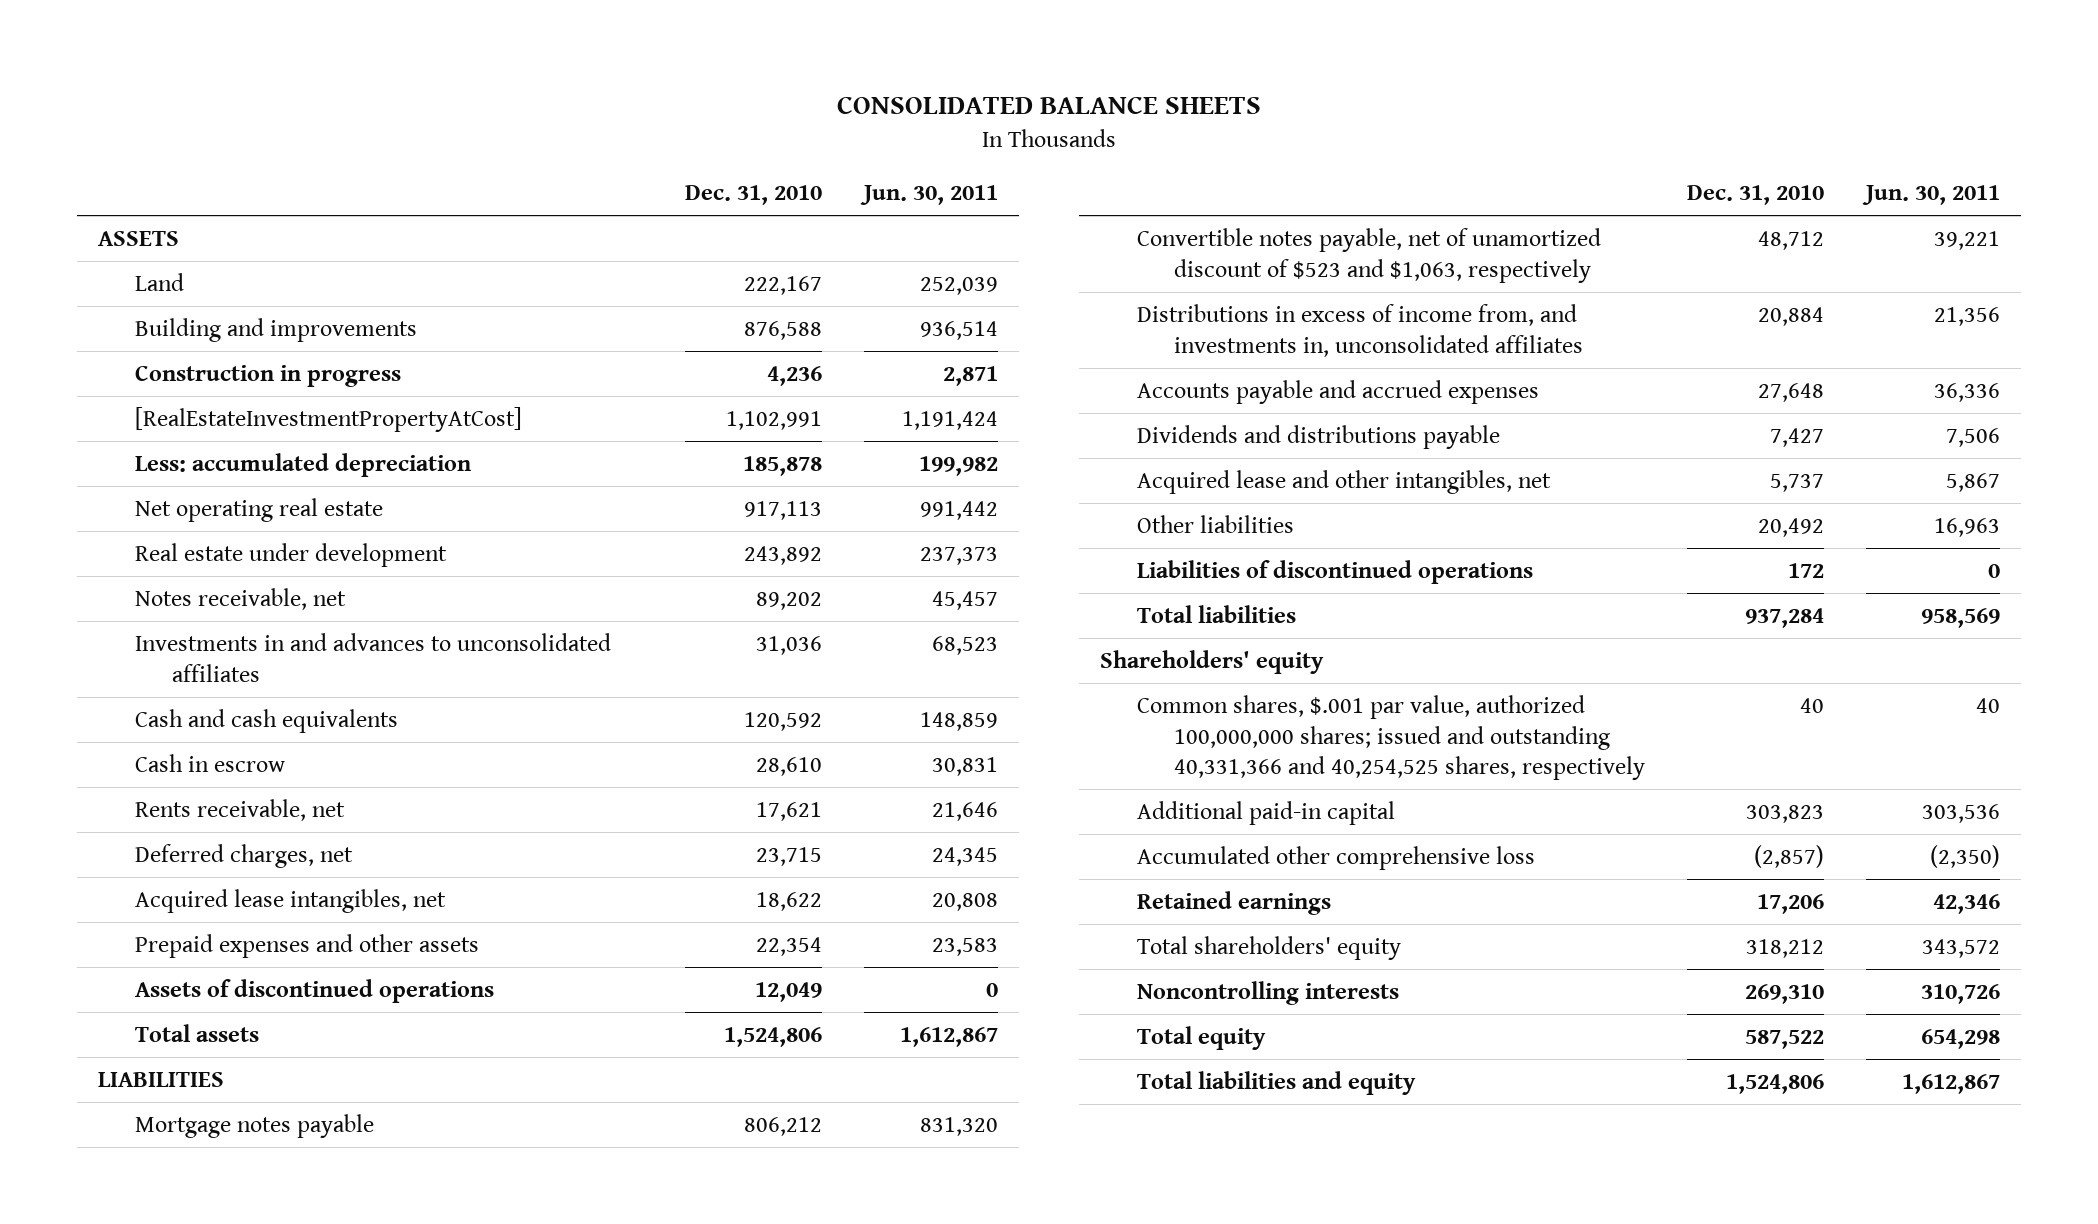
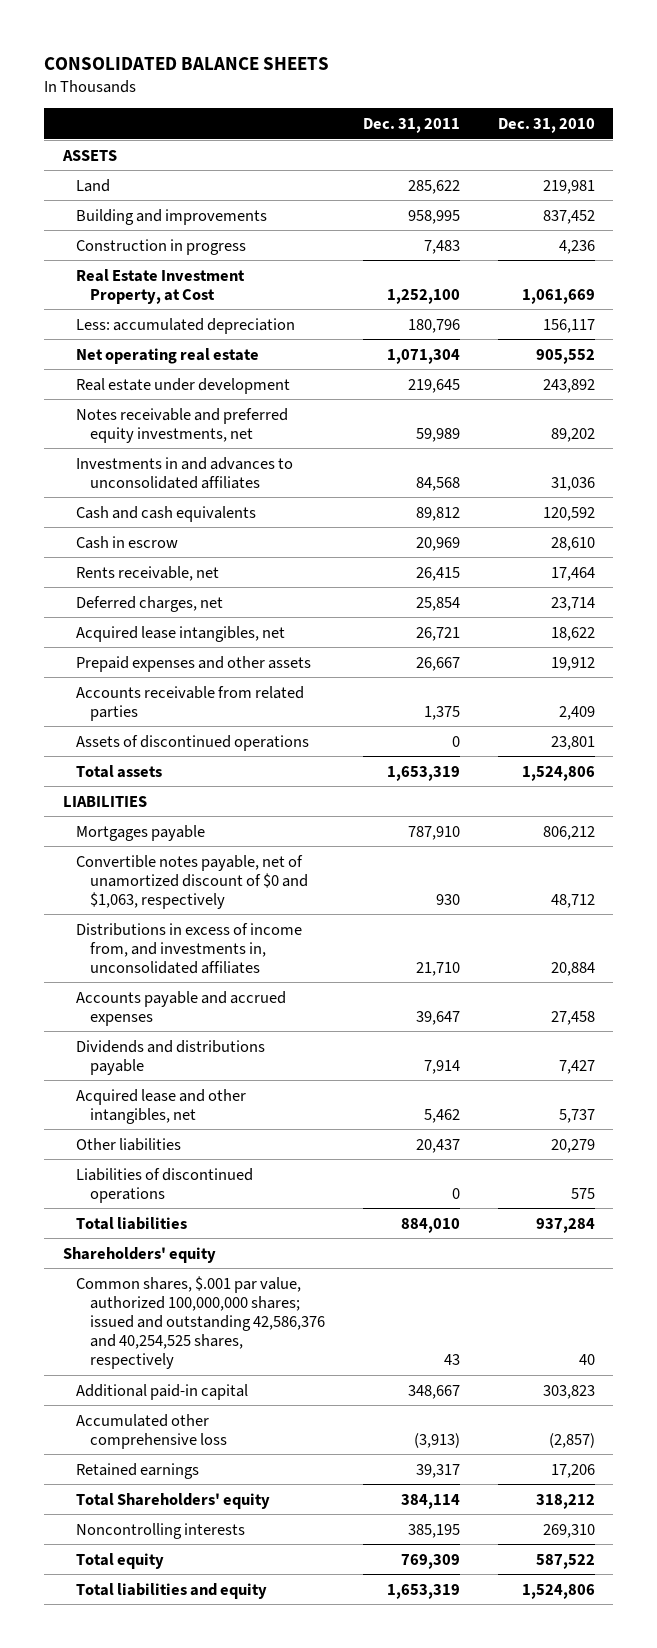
[860,185,999,206] Jun. 30, 2011 -> none
none -> [362,117,460,133] Dec. 31, 2011
[744,275,823,295] 222,167 -> [542,179,595,194] 219,981
[744,320,823,340] 876,588 -> [542,209,595,224] 837,452
[135,406,523,432] [RealEstateInvestmentPropertyAtCost] -> none
none -> [76,268,246,304] Real Estate Investment Property, at Cost
[743,455,823,476] 185,878 -> [542,318,595,333] 156,117
[744,500,823,520] 917,113 -> [535,348,595,364] 905,552
[135,587,347,610] Notes receivable, net -> [76,407,289,443] Notes receivable and preferred equity investments, net
[756,801,823,821] 17,621 -> [550,566,595,581] 17,464
[756,846,823,866] 23,715 -> [550,596,595,611] 23,714
[756,936,823,956] 22,354 -> [550,656,595,671] 19,912
none -> [76,685,305,721] Accounts receivable from related parties
[755,981,823,1002] 12,049 -> [550,735,595,750] 23,801
[135,1113,375,1138] Mortgage notes payable -> [76,824,206,841] Mortgages payable
[1137,227,1602,283] Convertible notes payable, net of unamortized discount of $523 and $1,063, respectively -> [76,854,308,909] Convertible notes payable, net of unamortized discount of $0 and $1,063, respectively
[1758,382,1825,402] 27,648 -> [550,1010,595,1025] 27,458
[1758,517,1825,537] 20,492 -> [550,1138,595,1153] 20,279
[1788,562,1825,578] 172 -> [570,1187,595,1199] 575
[1137,694,1646,781] Common shares, $.001 par value, authorized 100,000,000 shares; issued and outstanding 40,331,366 and 40,254,525 shares, respectively -> [76,1275,325,1369] Common shares, $.001 par value, authorized 100,000,000 shares; issued and outstanding 42,586,376 and 40,254,525 shares, respectively
[1137,935,1402,960] Total shareholders' equity -> [76,1492,271,1509] Total Shareholders' equity

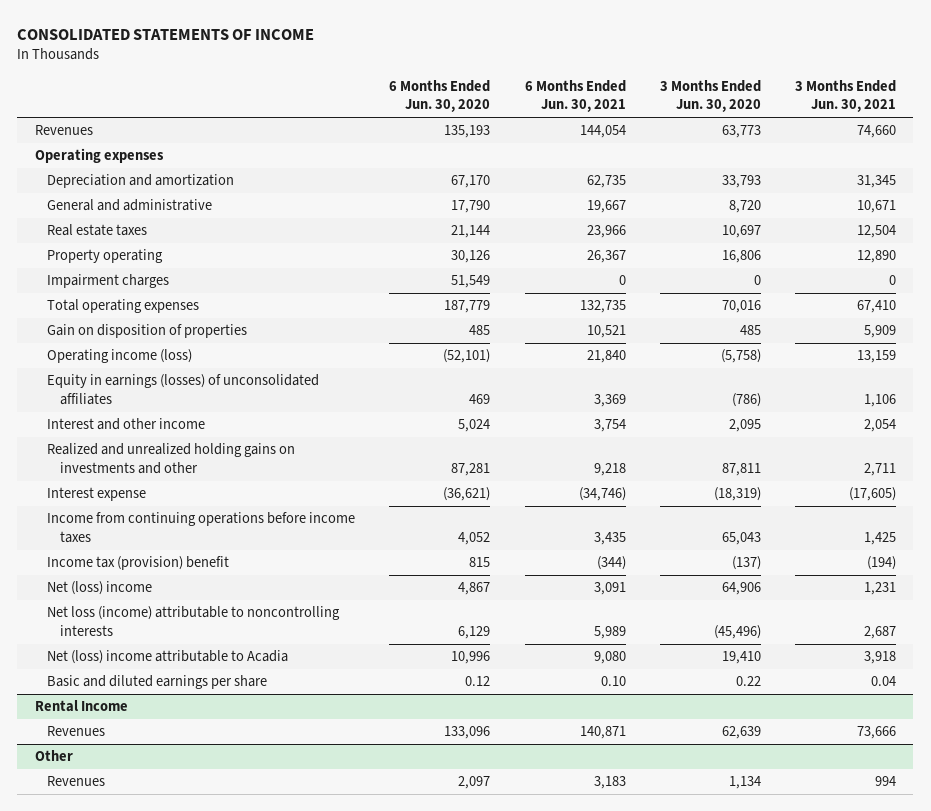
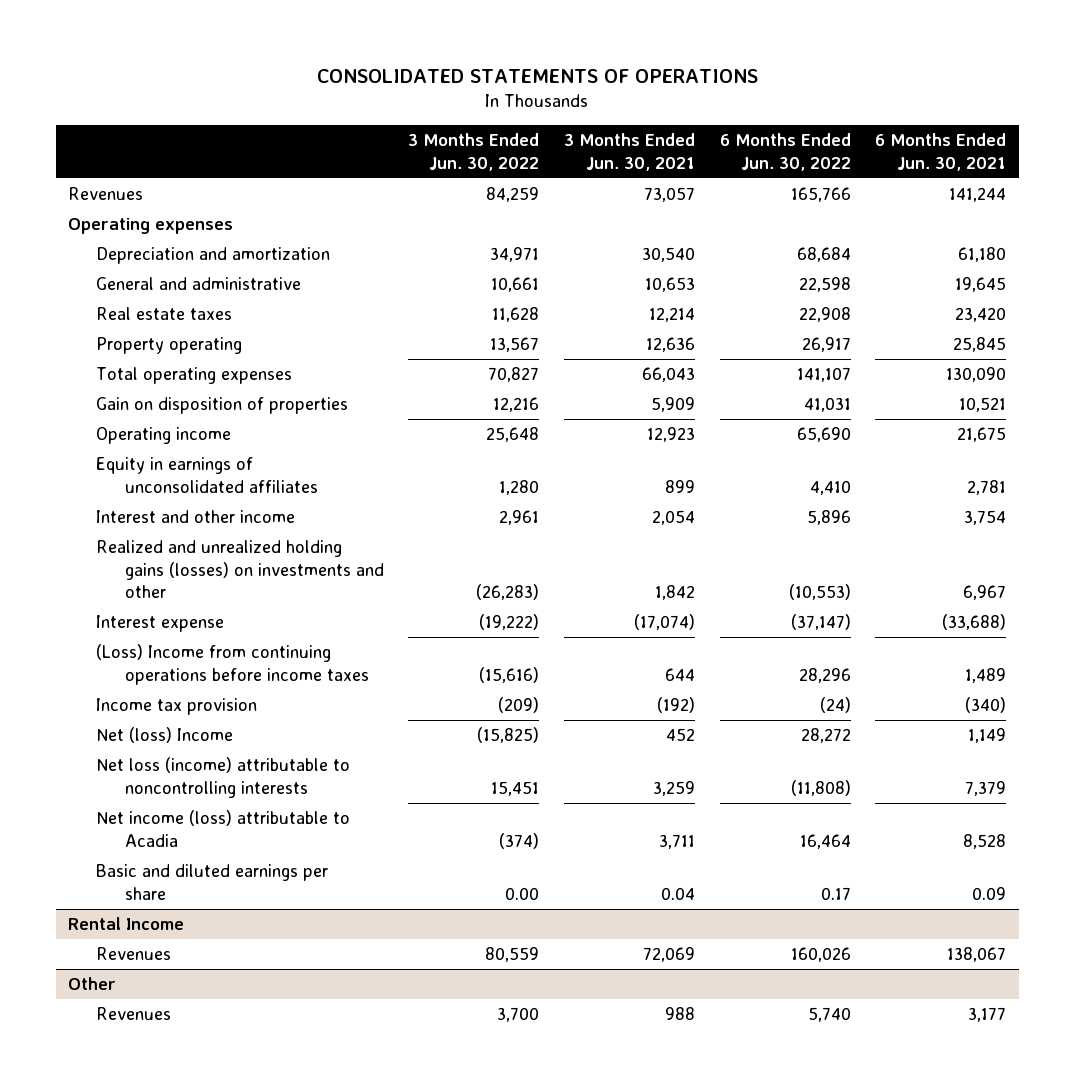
[17,28,315,40] CONSOLIDATED STATEMENTS OF INCOME -> [317,69,759,84] CONSOLIDATED STATEMENTS OF OPERATIONS
[389,80,491,113] 6 Months Ended Jun. 30, 2020 -> none
[659,80,761,113] 3 Months Ended Jun. 30, 2020 -> none
none -> [408,133,540,171] 3 Months Ended Jun. 30, 2022
none -> [719,133,851,171] 6 Months Ended Jun. 30, 2022
[579,125,626,139] 144,054 -> [949,187,1007,203] 141,244
[857,125,897,139] 74,660 -> [644,187,696,203] 73,057
[47,274,170,289] Impairment charges -> none
[586,175,626,189] 62,735 -> [958,247,1007,263] 61,180
[857,175,897,189] 31,345 -> [642,247,696,263] 30,540
[586,200,626,214] 19,667 -> [955,277,1007,293] 19,645
[857,200,897,214] 10,671 -> [645,277,696,293] 10,653
[586,225,626,239] 23,966 -> [955,307,1007,323] 23,420
[857,225,897,239] 12,504 -> [649,307,696,323] 12,214
[586,250,626,264] 26,367 -> [953,337,1007,353] 25,845
[857,250,897,264] 12,890 -> [646,337,696,353] 12,636
[579,300,626,314] 132,735 -> [946,367,1007,383] 130,090
[857,300,897,314] 67,410 -> [642,367,696,383] 66,043
[47,349,193,364] Operating income (loss) -> [96,427,232,445] Operating income
[586,350,626,364] 21,840 -> [957,427,1007,443] 21,675
[857,350,897,364] 13,159 -> [647,427,696,443] 12,923
[47,374,320,405] Equity in earnings (losses) of unconsolidated affiliates -> [96,457,318,493] Equity in earnings of unconsolidated affiliates
[593,393,626,407] 3,369 -> [967,479,1007,495] 2,781
[864,393,897,407] 1,106 -> [665,479,696,493] 899
[47,443,296,474] Realized and unrealized holding gains on investments and other -> [96,540,384,599] Realized and unrealized holding gains (losses) on investments and other
[593,462,626,476] 9,218 -> [963,585,1007,601] 6,967
[864,462,897,476] 2,711 -> [655,585,696,601] 1,842
[578,487,626,502] (34,746) -> [942,614,1007,631] (33,688)
[849,487,897,502] (17,605) -> [634,614,696,631] (17,074)
[47,512,356,543] Income from continuing operations before income taxes -> [96,644,369,685] (Loss) Income from continuing operations before income taxes
[593,531,626,545] 3,435 -> [965,667,1007,683] 1,489
[864,531,897,545] 1,425 -> [665,667,696,681] 644
[47,556,230,571] Income tax (provision) benefit -> [96,698,258,716] Income tax provision
[596,556,626,571] (344) -> [965,697,1007,714] (340)
[867,556,897,571] (194) -> [657,697,696,714] (192)
[47,581,153,596] Net (loss) income -> [96,727,234,744] Net (loss) Income
[593,582,626,596] 3,091 -> [968,728,1007,744] 1,149
[864,582,897,596] 1,231 -> [666,728,696,742] 452
[593,625,626,639] 5,989 -> [965,780,1007,796] 7,379
[864,625,897,639] 2,687 -> [653,780,696,796] 3,259
[47,650,289,665] Net (loss) income attributable to Acadia -> [96,810,351,847] Net income (loss) attributable to Acadia
[593,651,626,665] 9,080 -> [963,833,1007,849] 8,528
[864,651,897,665] 3,918 -> [659,833,696,849] 3,711
[600,676,626,687] 0.10 -> [972,886,1007,900] 0.09
[579,726,626,740] 140,871 -> [947,947,1007,963] 138,067
[857,726,897,740] 73,666 -> [643,947,696,963] 72,069
[593,776,626,790] 3,183 -> [968,1007,1007,1023] 3,177
[875,776,897,787] 994 -> [665,1007,696,1021] 988

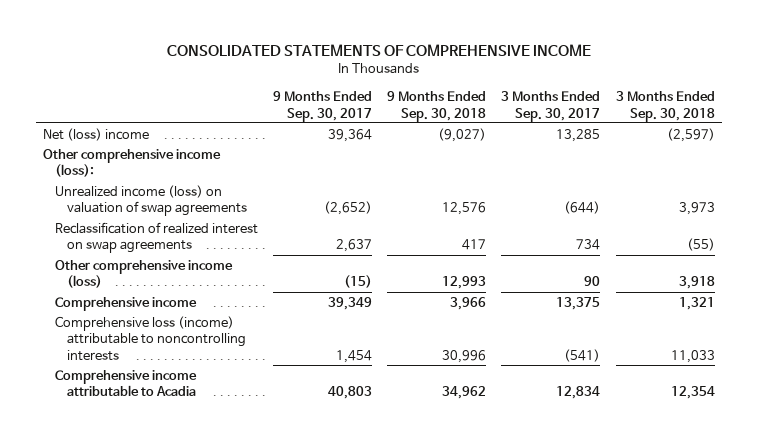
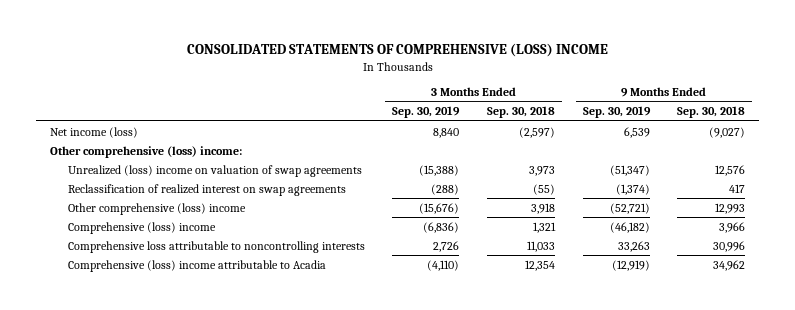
[166,43,591,56] CONSOLIDATED STATEMENTS OF COMPREHENSIVE INCOME -> [186,43,608,58] CONSOLIDATED STATEMENTS OF COMPREHENSIVE (LOSS) INCOME
[273,91,373,122] 9 Months Ended Sep. 30, 2017 -> none
[501,91,601,122] 3 Months Ended Sep. 30, 2017 -> none
none -> [392,106,461,119] Sep. 30, 2019
none -> [582,106,651,119] Sep. 30, 2019
[43,127,150,141] Net (loss) income -> [49,126,138,138] Net income (loss)
[43,148,222,178] Other comprehensive income (loss): -> [49,145,242,158] Other comprehensive (loss) income:
[54,184,247,217] Unrealized income (loss) on valuation of swap agreements -> [67,164,362,177] Unrealized (loss) income on valuation of swap agreements
[54,259,233,289] Other comprehensive income (loss) -> [67,202,246,215] Other comprehensive (loss) income
[54,296,197,311] Comprehensive income -> [67,221,216,234] Comprehensive (loss) income
[54,315,246,361] Comprehensive loss (income) attributable to noncontrolling interests -> [67,240,365,253] Comprehensive loss attributable to noncontrolling interests
[54,369,197,397] Comprehensive income attributable to Acadia -> [67,259,326,272] Comprehensive (loss) income attributable to Acadia

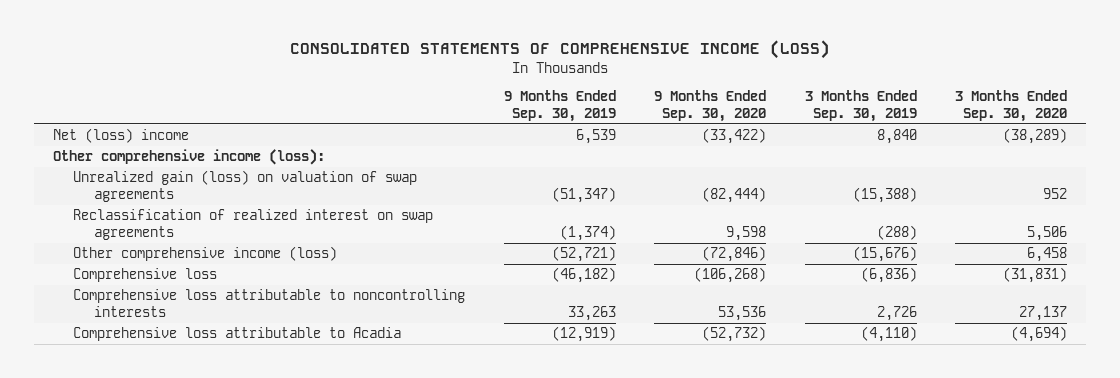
[186,43,608,58] CONSOLIDATED STATEMENTS OF COMPREHENSIVE (LOSS) INCOME -> [289,40,830,60] CONSOLIDATED STATEMENTS OF COMPREHENSIVE INCOME (LOSS)
[487,106,556,119] Sep. 30, 2018 -> none
[677,106,746,119] Sep. 30, 2018 -> none
none -> [654,90,767,123] 9 Months Ended Sep. 30, 2020
none -> [954,90,1067,123] 3 Months Ended Sep. 30, 2020
[49,126,138,138] Net income (loss) -> [52,128,189,144] Net (loss) income
[49,145,242,158] Other comprehensive (loss) income: -> [52,149,325,166] Other comprehensive income (loss):
[67,164,362,177] Unrealized (loss) income on valuation of swap agreements -> [73,170,418,202] Unrealized gain (loss) on valuation of swap agreements
[67,202,246,215] Other comprehensive (loss) income -> [73,246,338,262] Other comprehensive income (loss)
[67,221,216,234] Comprehensive (loss) income -> [73,268,218,283] Comprehensive loss
[67,259,326,272] Comprehensive (loss) income attributable to Acadia -> [73,327,402,342] Comprehensive loss attributable to Acadia

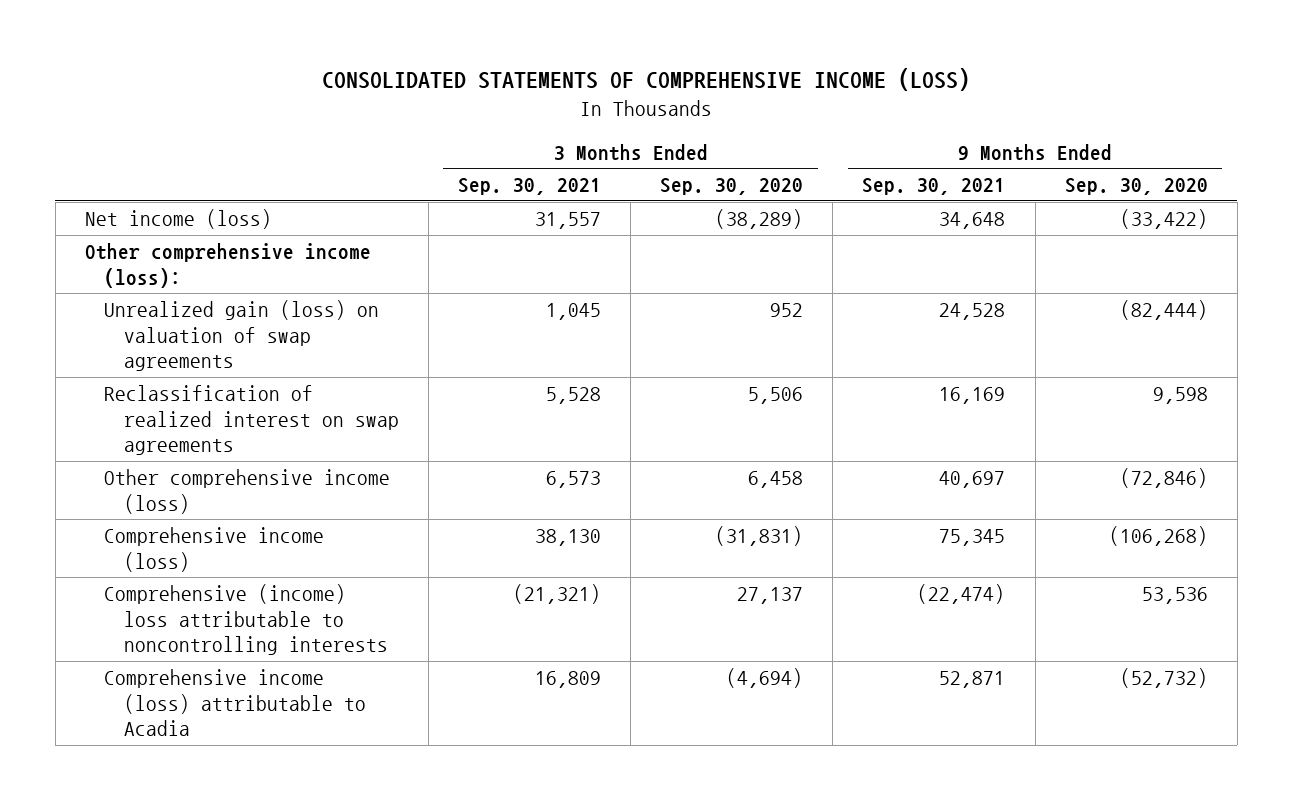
[503,90,616,123] 9 Months Ended Sep. 30, 2019 -> none
[804,90,917,123] 3 Months Ended Sep. 30, 2019 -> none
none -> [457,178,601,196] Sep. 30, 2021
none -> [862,178,1006,196] Sep. 30, 2021
[52,128,189,144] Net (loss) income -> [84,208,272,229] Net income (loss)
[73,268,218,283] Comprehensive loss -> [104,526,325,572] Comprehensive income (loss)
[73,289,466,317] Comprehensive loss attributable to noncontrolling interests -> [104,583,388,656] Comprehensive (income) loss attributable to noncontrolling interests
[73,327,402,342] Comprehensive loss attributable to Acadia -> [104,668,366,737] Comprehensive income (loss) attributable to Acadia

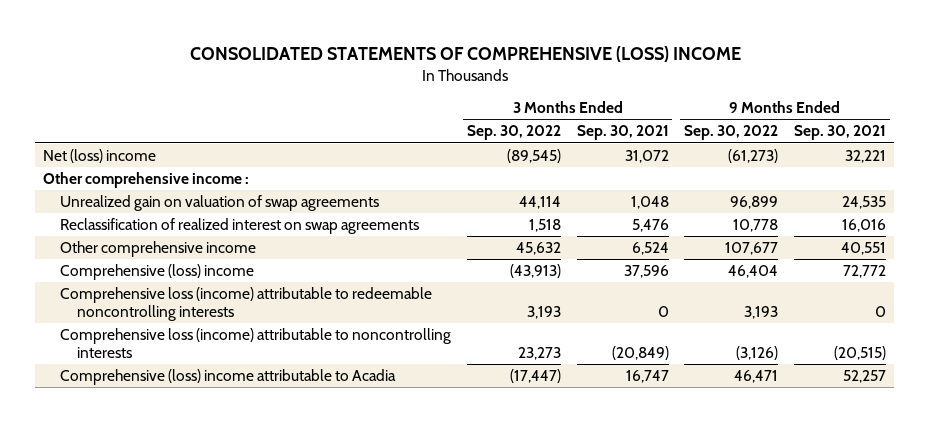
[322,68,971,92] CONSOLIDATED STATEMENTS OF COMPREHENSIVE INCOME (LOSS) -> [189,45,741,62] CONSOLIDATED STATEMENTS OF COMPREHENSIVE (LOSS) INCOME
[660,178,804,196] Sep. 30, 2020 -> none
[1064,178,1208,196] Sep. 30, 2020 -> none
none -> [466,125,561,141] Sep. 30, 2022
none -> [684,125,779,141] Sep. 30, 2022
[84,208,272,229] Net income (loss) -> [43,149,157,164] Net (loss) income
[534,211,601,229] 31,557 -> [624,150,669,164] 31,072
[939,211,1006,229] 34,648 -> [844,150,886,164] 32,221
[84,242,371,288] Other comprehensive income (loss): -> [43,172,250,189] Other comprehensive income :
[104,299,380,372] Unrealized gain (loss) on valuation of swap agreements -> [60,195,380,212] Unrealized gain on valuation of swap agreements
[545,302,601,320] 1,045 -> [630,196,669,210] 1,048
[939,302,1006,320] 24,528 -> [841,196,886,210] 24,535
[545,386,601,404] 5,528 -> [631,219,669,233] 5,476
[939,386,1006,404] 16,169 -> [841,219,886,233] 16,016
[104,468,391,514] Other comprehensive income (loss) -> [60,241,257,258] Other comprehensive income
[545,470,601,488] 6,573 -> [631,242,669,256] 6,524
[939,470,1006,488] 40,697 -> [840,242,886,256] 40,551
[104,526,325,572] Comprehensive income (loss) -> [60,264,255,281] Comprehensive (loss) income
[534,528,601,546] 38,130 -> [623,265,669,279] 37,596
[939,528,1006,546] 75,345 -> [842,265,886,279] 72,772
none -> [60,287,433,322] Comprehensive loss (income) attributable to redeemable noncontrolling interests
[104,583,388,656] Comprehensive (income) loss attributable to noncontrolling interests -> [60,328,452,359] Comprehensive loss (income) attributable to noncontrolling interests
[512,583,601,604] (21,321) -> [611,346,669,361] (20,849)
[917,583,1006,604] (22,474) -> [833,346,886,361] (20,515)
[104,668,366,737] Comprehensive income (loss) attributable to Acadia -> [60,369,397,386] Comprehensive (loss) income attributable to Acadia
[534,670,601,688] 16,809 -> [625,370,669,384] 16,747
[939,670,1006,688] 52,871 -> [842,370,886,384] 52,257

